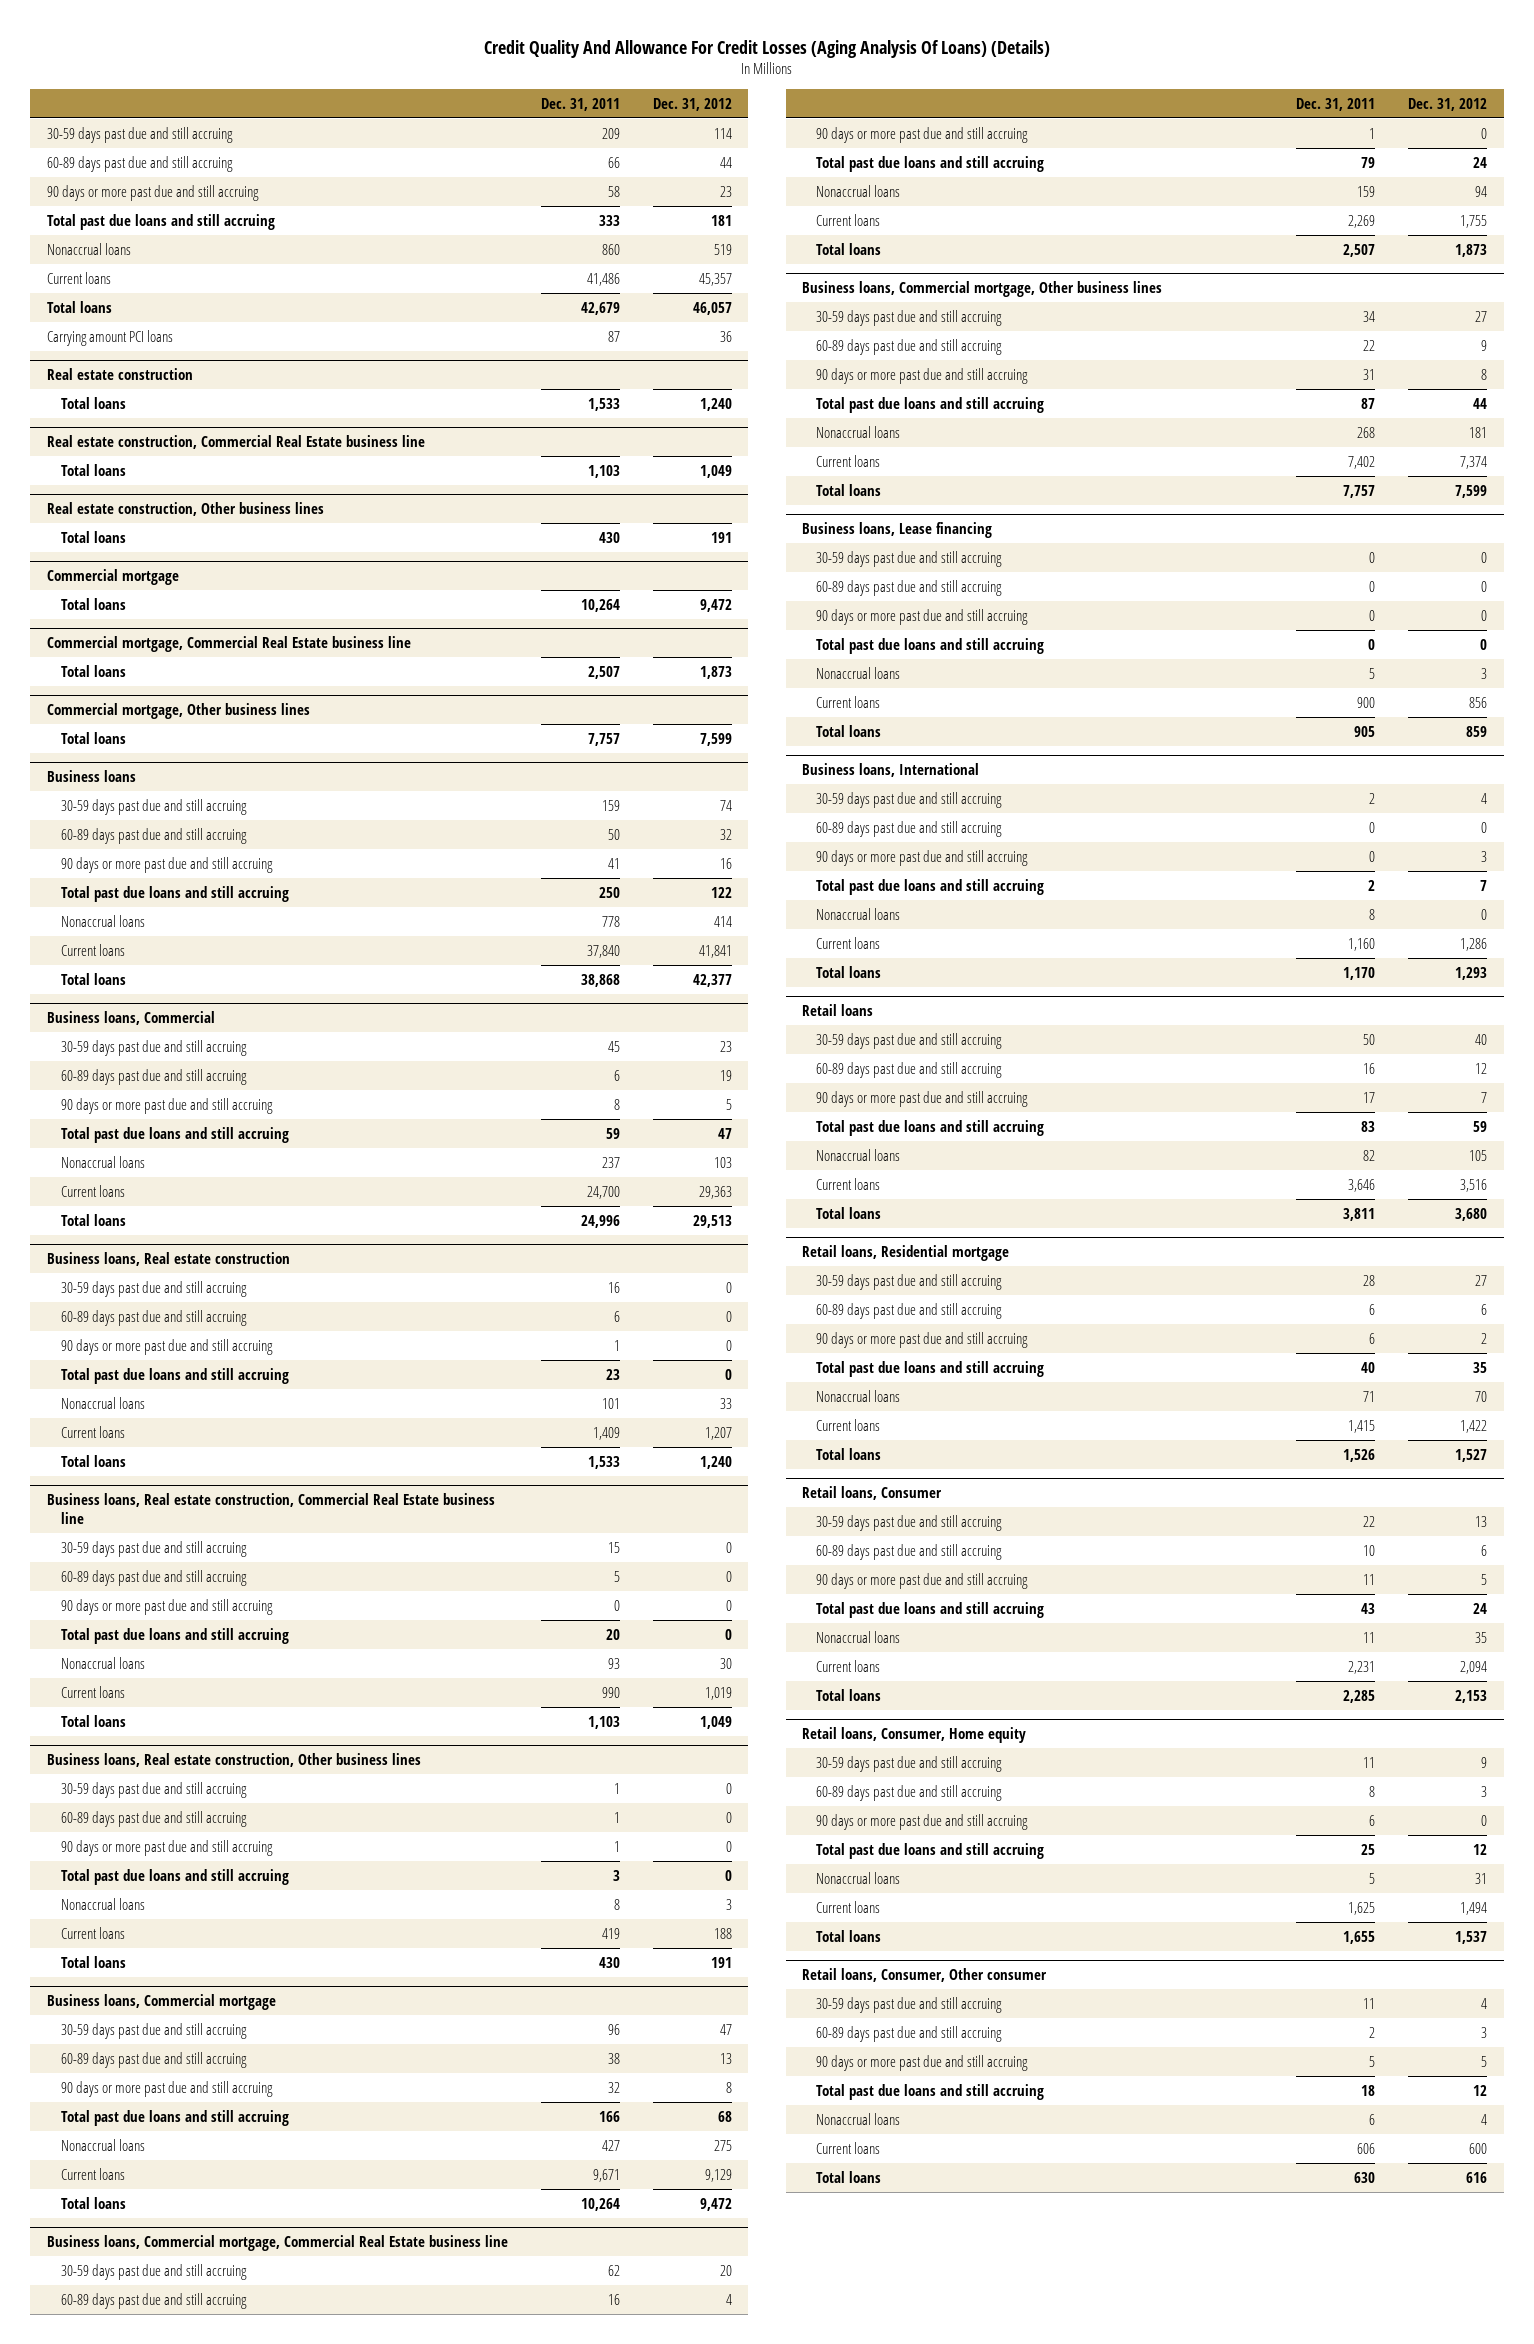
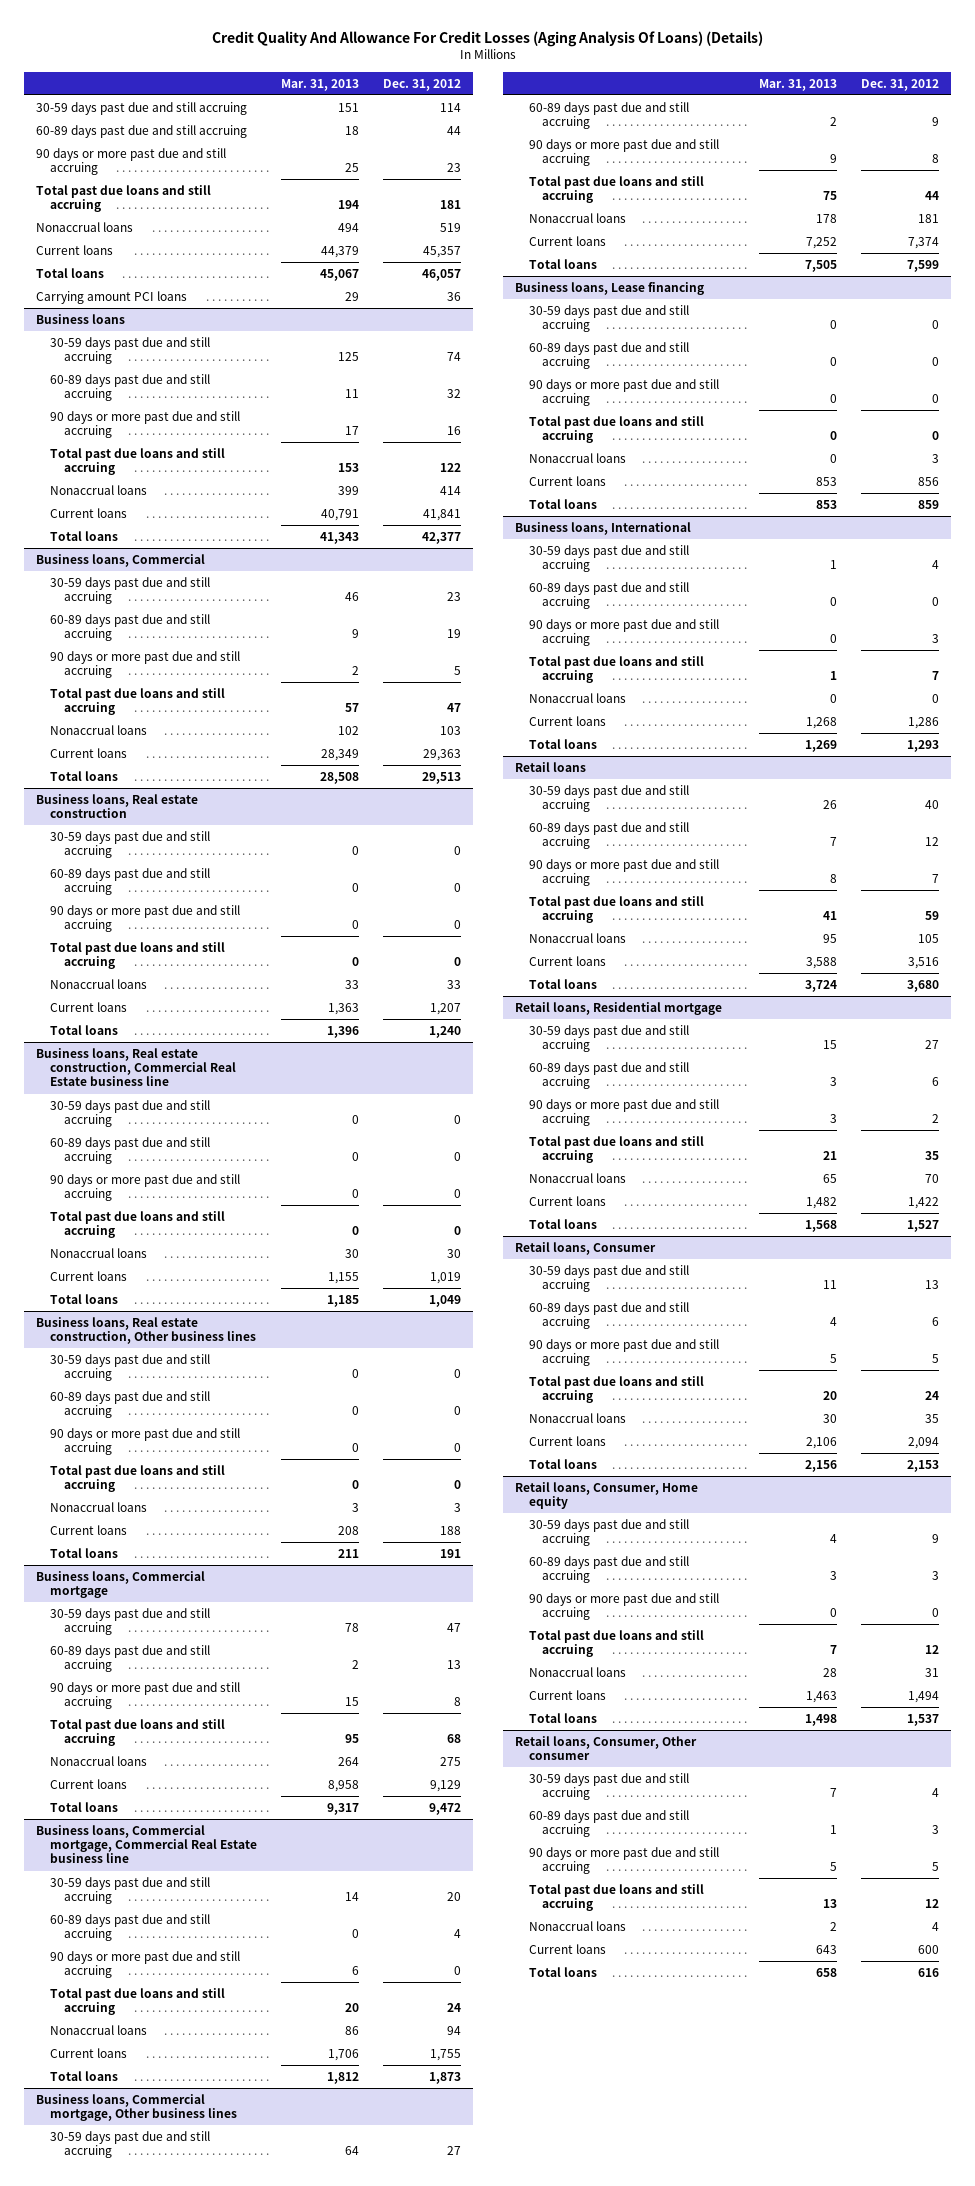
[540,97,620,111] Dec. 31, 2011 -> none
none -> [280,78,359,91] Mar. 31, 2013
[46,368,193,381] Real estate construction -> none
[60,396,126,409] Total loans -> none
[46,435,425,450] Real estate construction, Commercial Real Estate business line -> none
[60,463,126,476] Total loans -> none
[46,502,324,517] Real estate construction, Other business lines -> none
[60,530,126,543] Total loans -> none
[46,569,179,586] Commercial mortgage -> none
[60,597,126,610] Total loans -> none
[46,636,411,653] Commercial mortgage, Commercial Real Estate business line -> none
[60,664,126,677] Total loans -> none
[46,703,310,720] Commercial mortgage, Other business lines -> none
[60,731,126,744] Total loans -> none

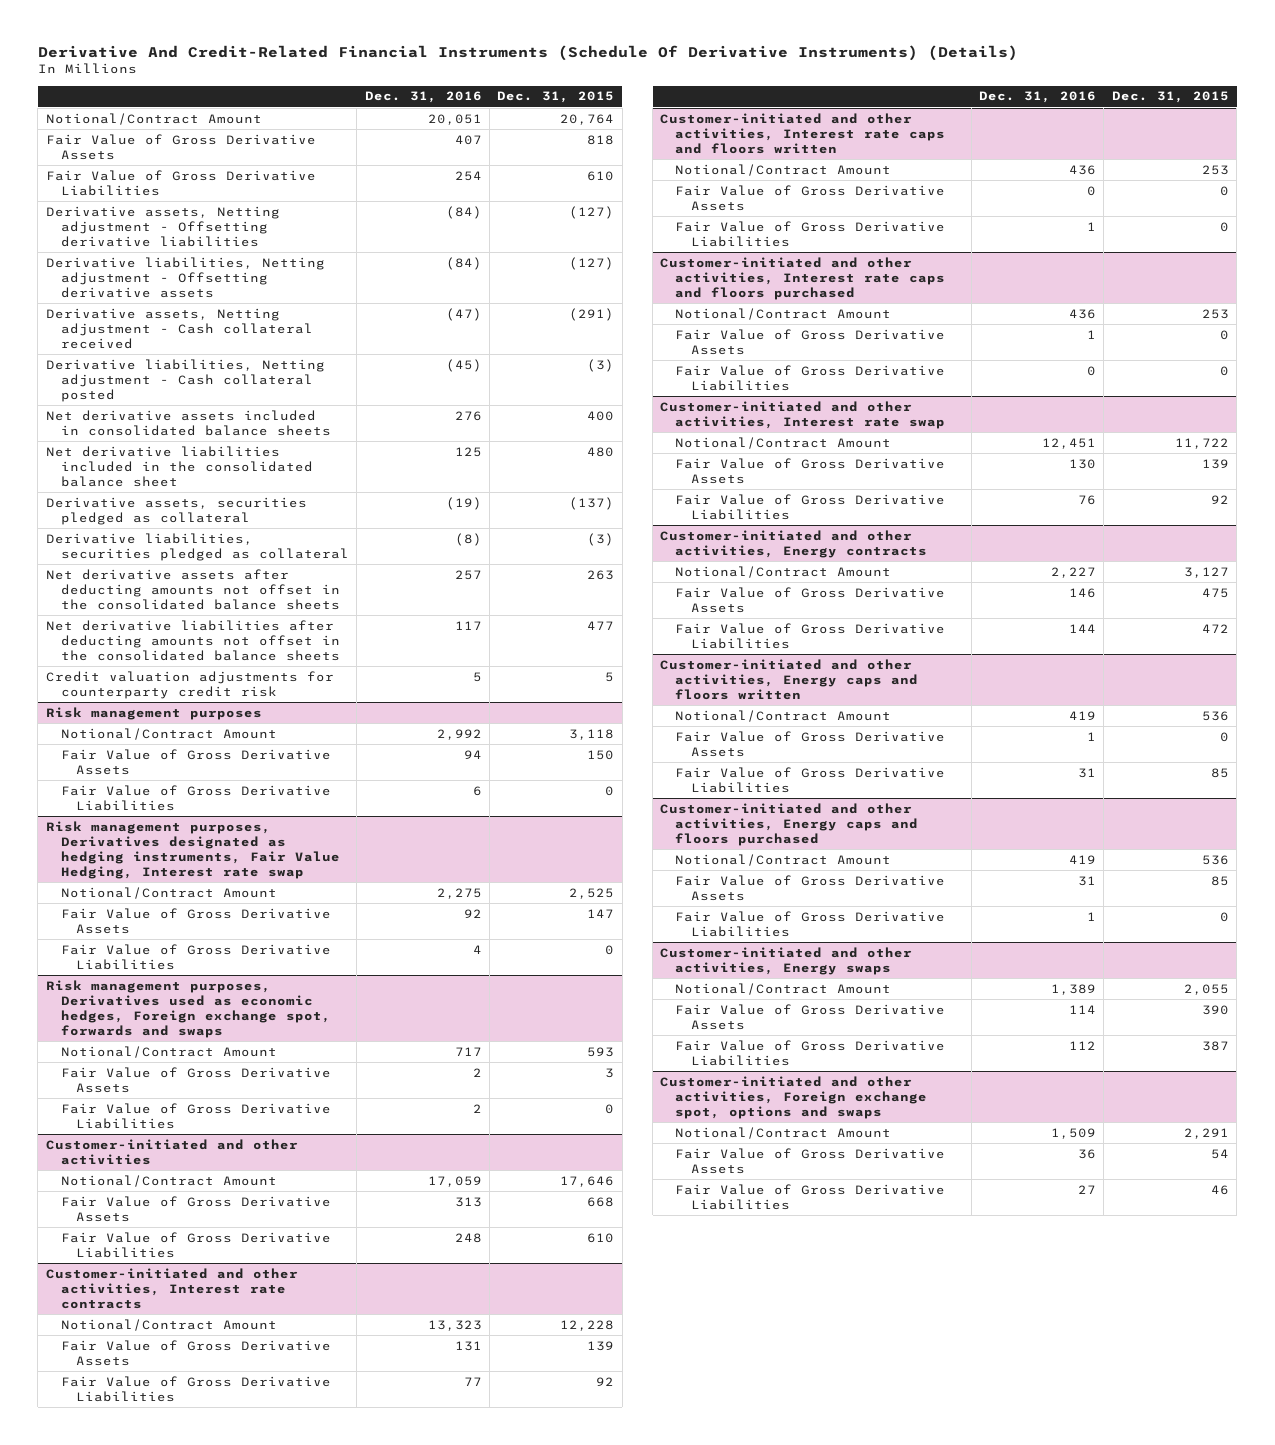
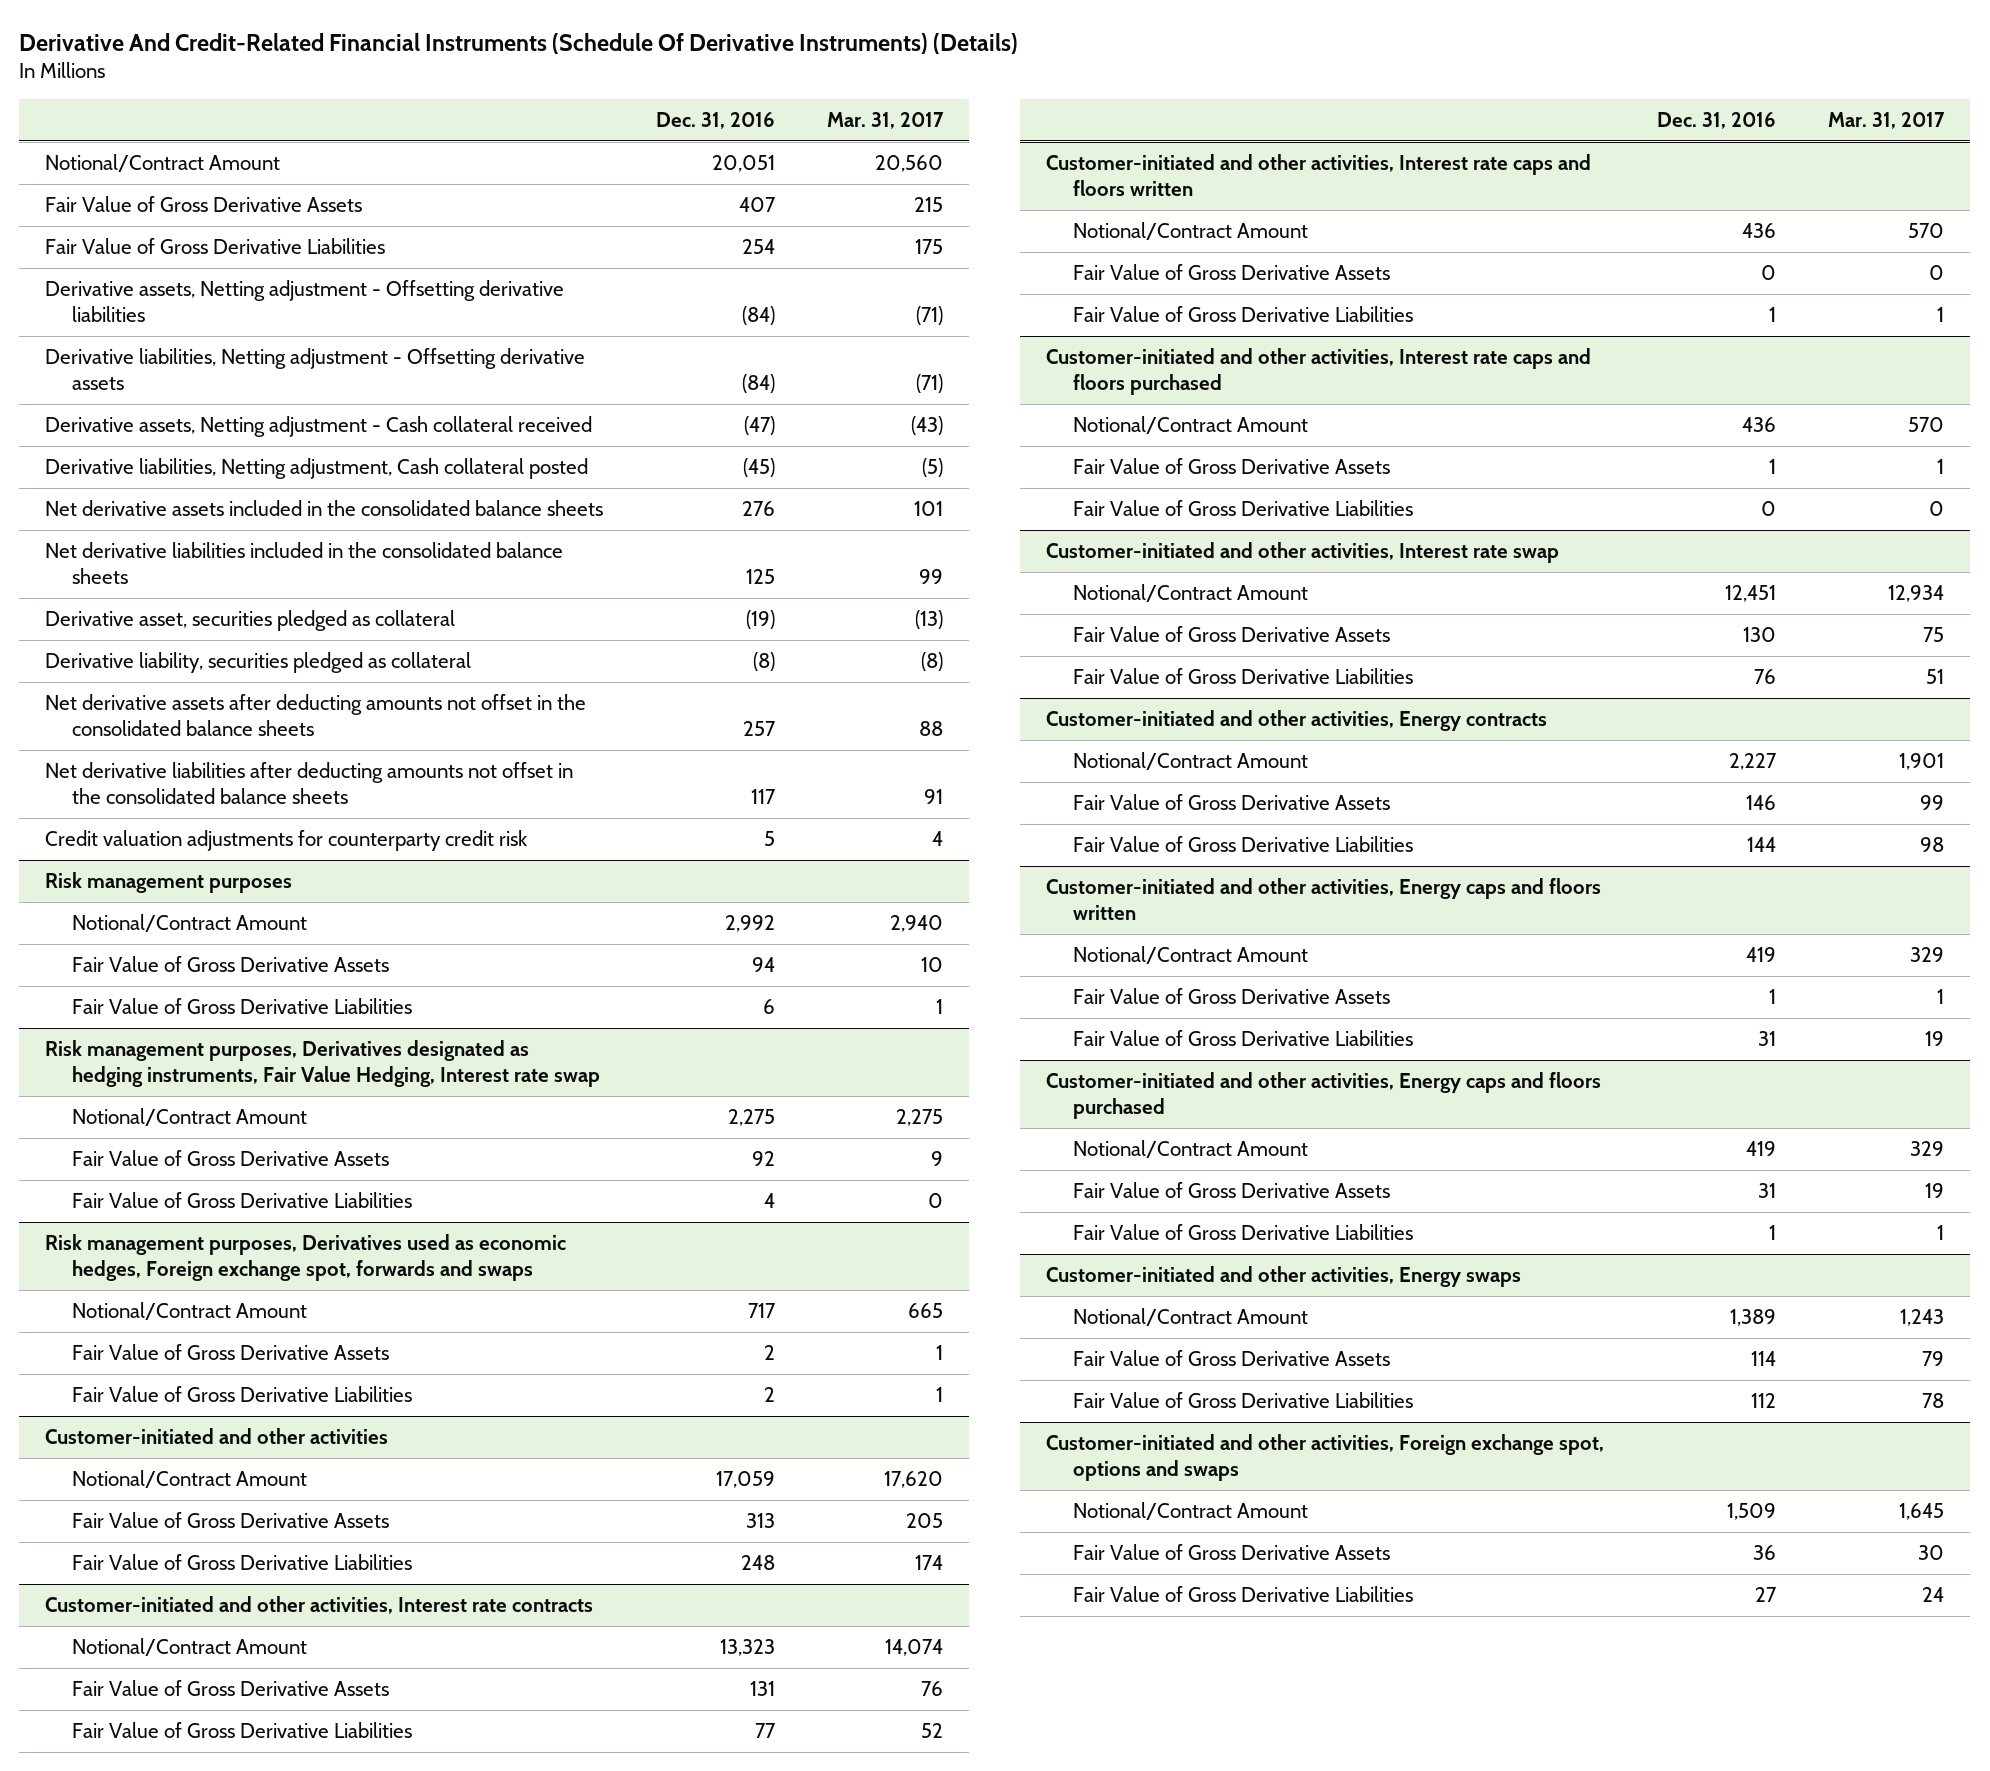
[497,91,615,104] Dec. 31, 2015 -> none
none -> [827,111,945,129] Mar. 31, 2017
[45,358,325,402] Derivative liabilities, Netting adjustment - Cash collateral posted -> [45,458,589,480] Derivative liabilities, Netting adjustment, Cash collateral posted
[45,409,331,436] Net derivative assets included in consolidated balance sheets -> [45,500,604,517] Net derivative assets included in the consolidated balance sheets
[45,445,313,487] Net derivative liabilities included in the consolidated balance sheet -> [45,542,564,585] Net derivative liabilities included in the consolidated balance sheets
[45,496,307,525] Derivative assets, securities pledged as collateral -> [45,610,456,632] Derivative asset, securities pledged as collateral
[45,532,349,561] Derivative liabilities, securities pledged as collateral -> [45,652,472,674] Derivative liability, securities pledged as collateral

